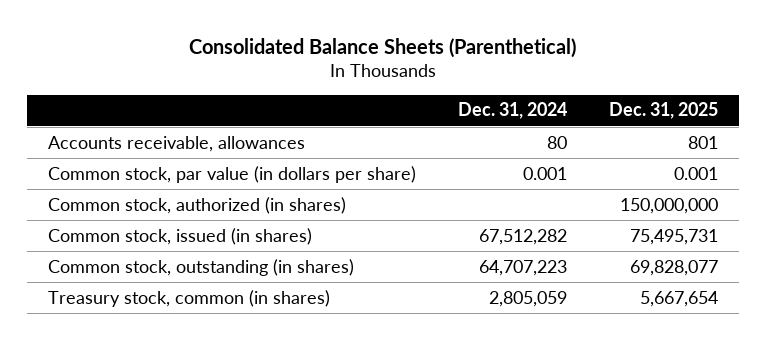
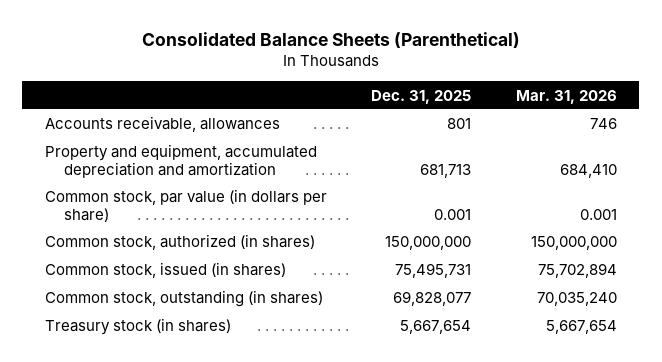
[457,102,567,120] Dec. 31, 2024 -> none
none -> [515,89,617,104] Mar. 31, 2026
none -> [44,144,317,178] Property and equipment, accumulated depreciation and amortization
[47,289,330,307] Treasury stock, common (in shares) -> [44,318,231,336] Treasury stock (in shares)

